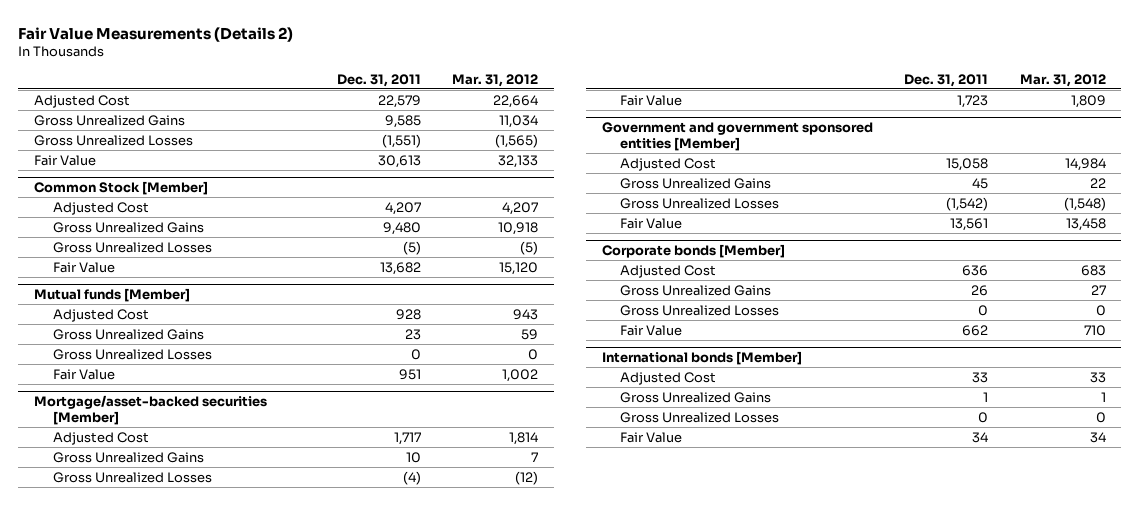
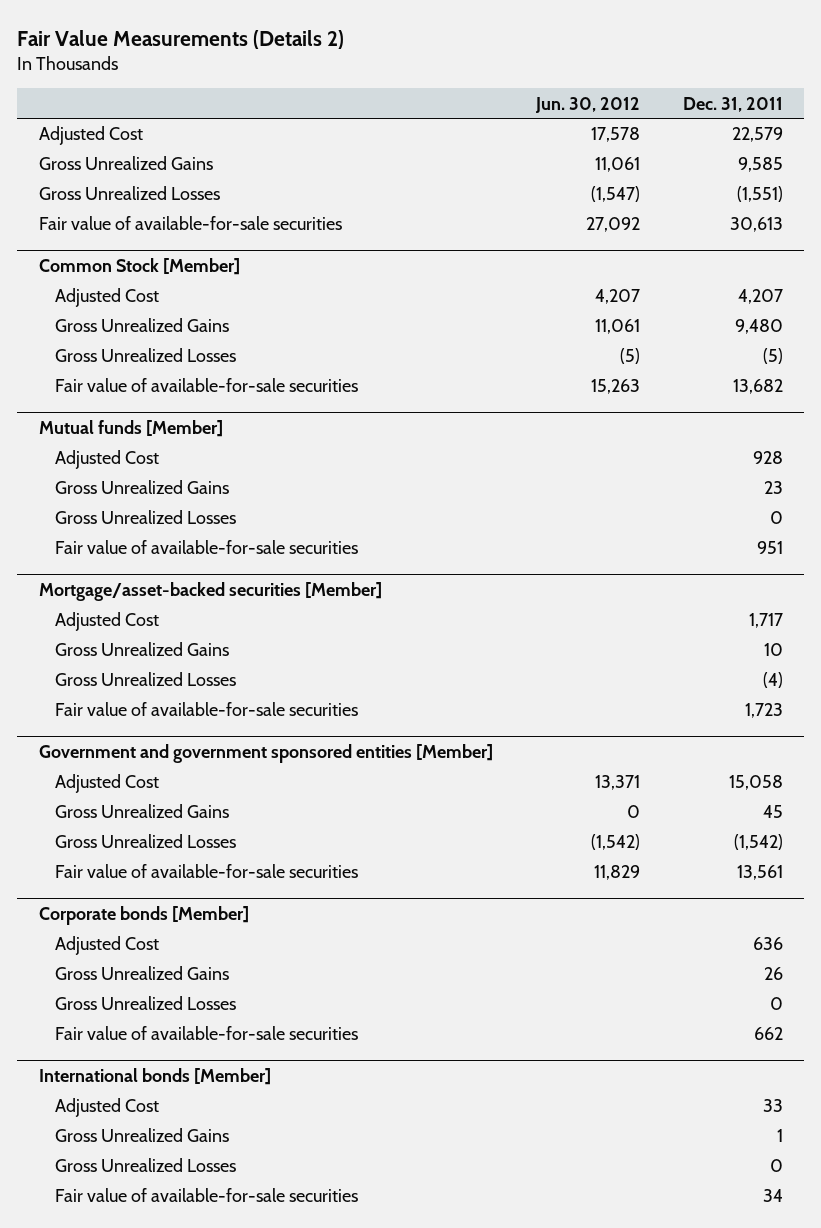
[451,73,538,87] Mar. 31, 2012 -> none
none -> [534,96,640,113] Jun. 30, 2012
[34,154,97,166] Fair Value -> [38,216,342,231] Fair value of available-for-sale securities
[52,261,115,273] Fair Value -> [54,378,358,393] Fair value of available-for-sale securities
[52,368,115,380] Fair Value -> [54,540,358,555] Fair value of available-for-sale securities
[620,94,683,106] Fair Value -> [54,702,358,717] Fair value of available-for-sale securities
[620,217,683,229] Fair Value -> [54,864,358,879] Fair value of available-for-sale securities
[620,324,683,336] Fair Value -> [54,1026,358,1041] Fair value of available-for-sale securities
[620,431,683,443] Fair Value -> [54,1188,358,1203] Fair value of available-for-sale securities

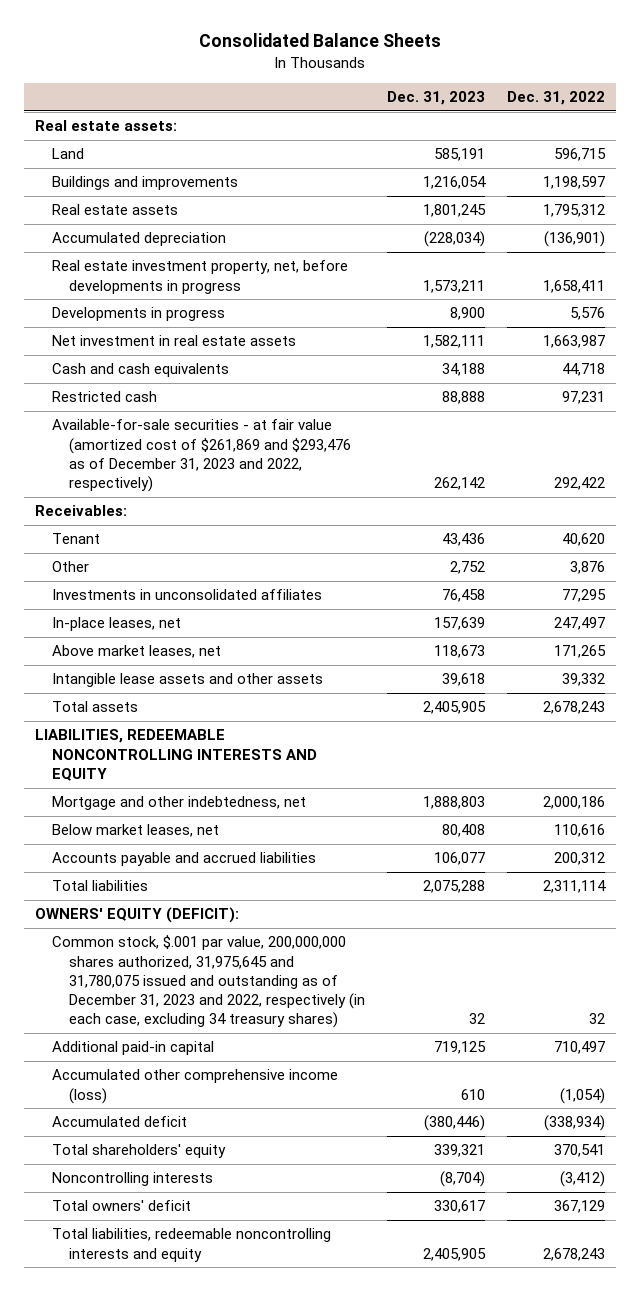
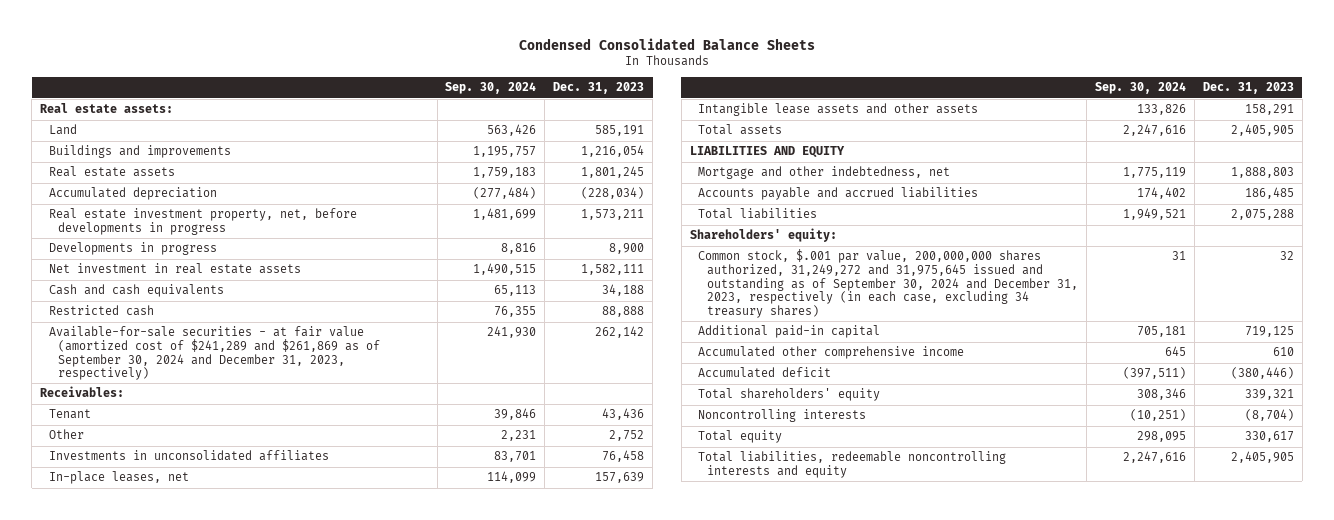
[198,33,441,48] Consolidated Balance Sheets -> [519,37,816,50] Condensed Consolidated Balance Sheets
[507,91,606,106] Dec. 31, 2022 -> none
none -> [445,82,537,95] Sep. 30, 2024
[51,419,352,493] Available-for-sale securities - at fair value (amortized cost of $261,869 and $293,476 as of December 31, 2023 and 2022, respectively) -> [48,326,380,381] Available-for-sale securities - at fair value (amortized cost of $241,289 and $261,869 as of September 30, 2024 and December 31, 2023, respectively)
[51,645,221,659] Above market leases, net -> none
[442,673,486,687] 39,618 -> [1244,104,1294,116] 158,291
[34,729,317,781] LIABILITIES, REDEEMABLE NONCONTROLLING INTERESTS AND EQUITY -> [689,146,845,159] LIABILITIES AND EQUITY
[51,824,219,838] Below market leases, net -> none
[434,852,486,866] 106,077 -> [1244,187,1294,200] 186,485
[34,907,239,924] OWNERS' EQUITY (DEFICIT): -> [689,228,837,243] Shareholders' equity:
[51,935,366,1029] Common stock, $.001 par value, 200,000,000 shares authorized, 31,975,645 and 31,780,075 issued and outstanding as of December 31, 2023 and 2022, respectively (in each case, excluding 34 treasury shares) -> [698,249,1079,318] Common stock, $.001 par value, 200,000,000 shares authorized, 31,249,272 and 31,975,645 issued and outstanding as of September 30, 2024 and December 31, 2023, respectively (in each case, excluding 34 treasury shares)
[51,1069,338,1104] Accumulated other comprehensive income (loss) -> [698,346,965,360] Accumulated other comprehensive income
[51,1200,191,1212] Total owners' deficit -> [698,430,783,444] Total equity

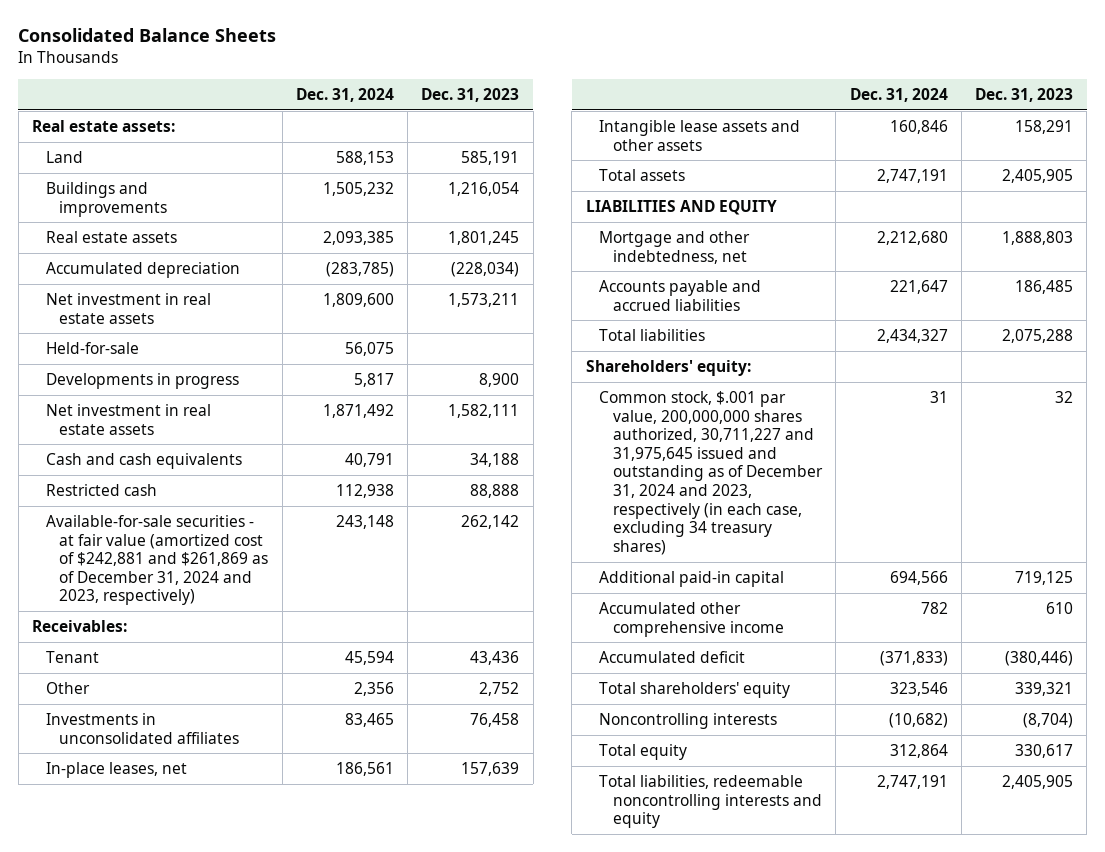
[519,37,816,50] Condensed Consolidated Balance Sheets -> [18,28,277,43] Consolidated Balance Sheets
[445,82,537,95] Sep. 30, 2024 -> none
none -> [295,87,394,102] Dec. 31, 2024
[48,208,357,235] Real estate investment property, net, before developments in progress -> [45,292,211,324] Net investment in real estate assets
none -> [45,341,139,354] Held-for-sale
[48,326,380,381] Available-for-sale securities - at fair value (amortized cost of $241,289 and $261,869 as of September 30, 2024 and December 31, 2023, respectively) -> [45,514,269,606] Available-for-sale securities - at fair value (amortized cost of $242,881 and $261,869 as of December 31, 2024 and 2023, respectively)
[698,249,1079,318] Common stock, $.001 par value, 200,000,000 shares authorized, 31,249,272 and 31,975,645 issued and outstanding as of September 30, 2024 and December 31, 2023, respectively (in each case, excluding 34 treasury shares) -> [599,390,824,555] Common stock, $.001 par value, 200,000,000 shares authorized, 30,711,227 and 31,975,645 issued and outstanding as of December 31, 2024 and 2023, respectively (in each case, excluding 34 treasury shares)

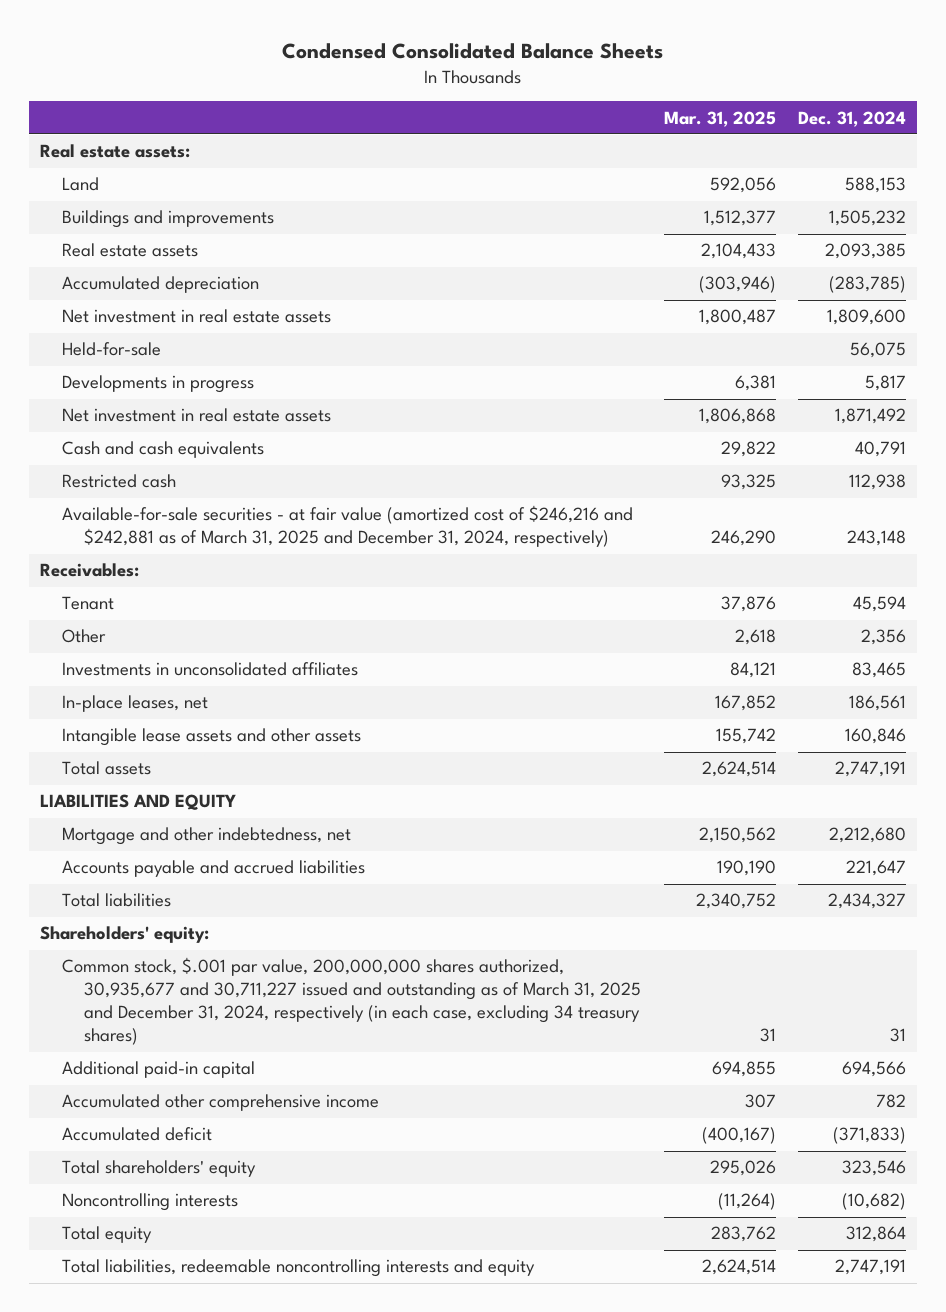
[18,28,277,43] Consolidated Balance Sheets -> [282,42,664,59] Condensed Consolidated Balance Sheets
[421,87,520,102] Dec. 31, 2023 -> none
none -> [663,110,776,127] Mar. 31, 2025
[45,514,269,606] Available-for-sale securities - at fair value (amortized cost of $242,881 and $261,869 as of December 31, 2024 and 2023, respectively) -> [62,505,634,548] Available-for-sale securities - at fair value (amortized cost of $246,216 and $242,881 as of March 31, 2025 and December 31, 2024, respectively)
[599,390,824,555] Common stock, $.001 par value, 200,000,000 shares authorized, 30,711,227 and 31,975,645 issued and outstanding as of December 31, 2024 and 2023, respectively (in each case, excluding 34 treasury shares) -> [62,957,641,1046] Common stock, $.001 par value, 200,000,000 shares authorized, 30,935,677 and 30,711,227 issued and outstanding as of March 31, 2025 and December 31, 2024, respectively (in each case, excluding 34 treasury shares)

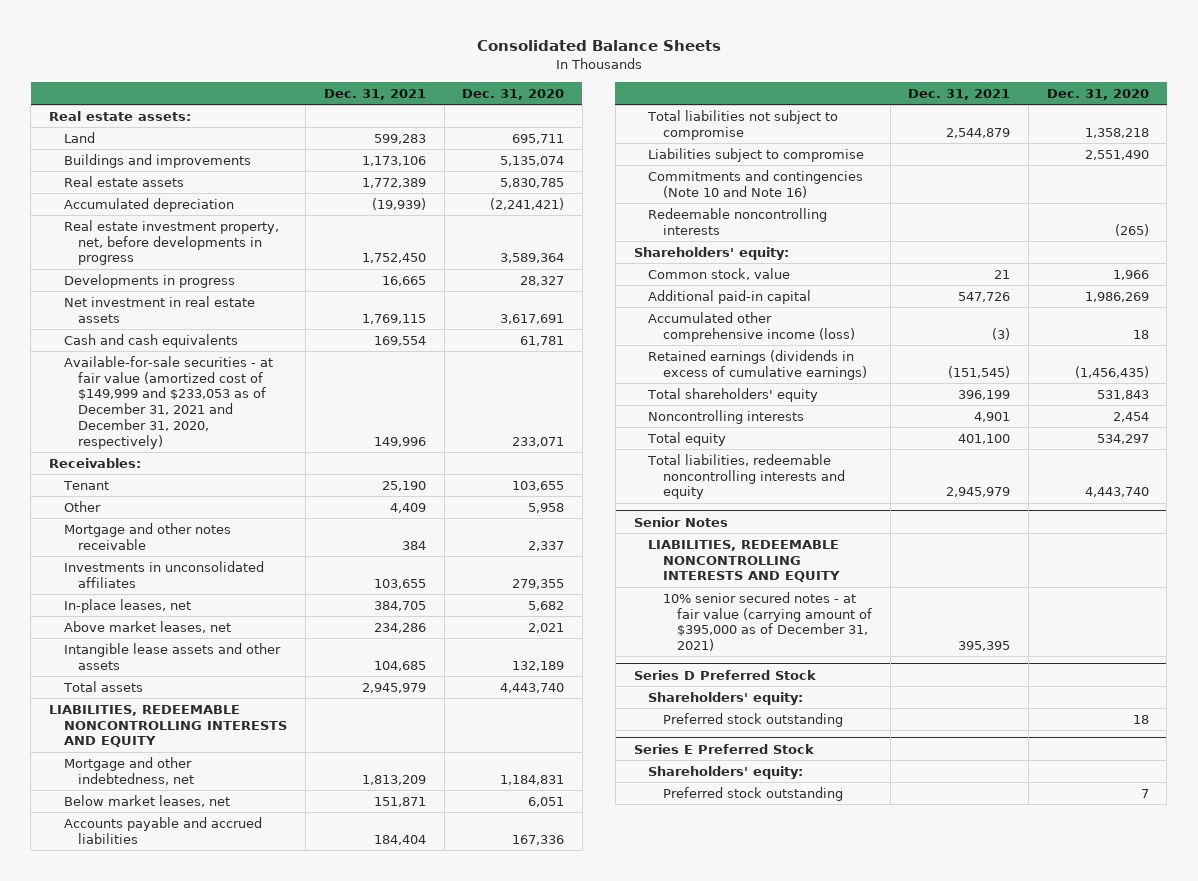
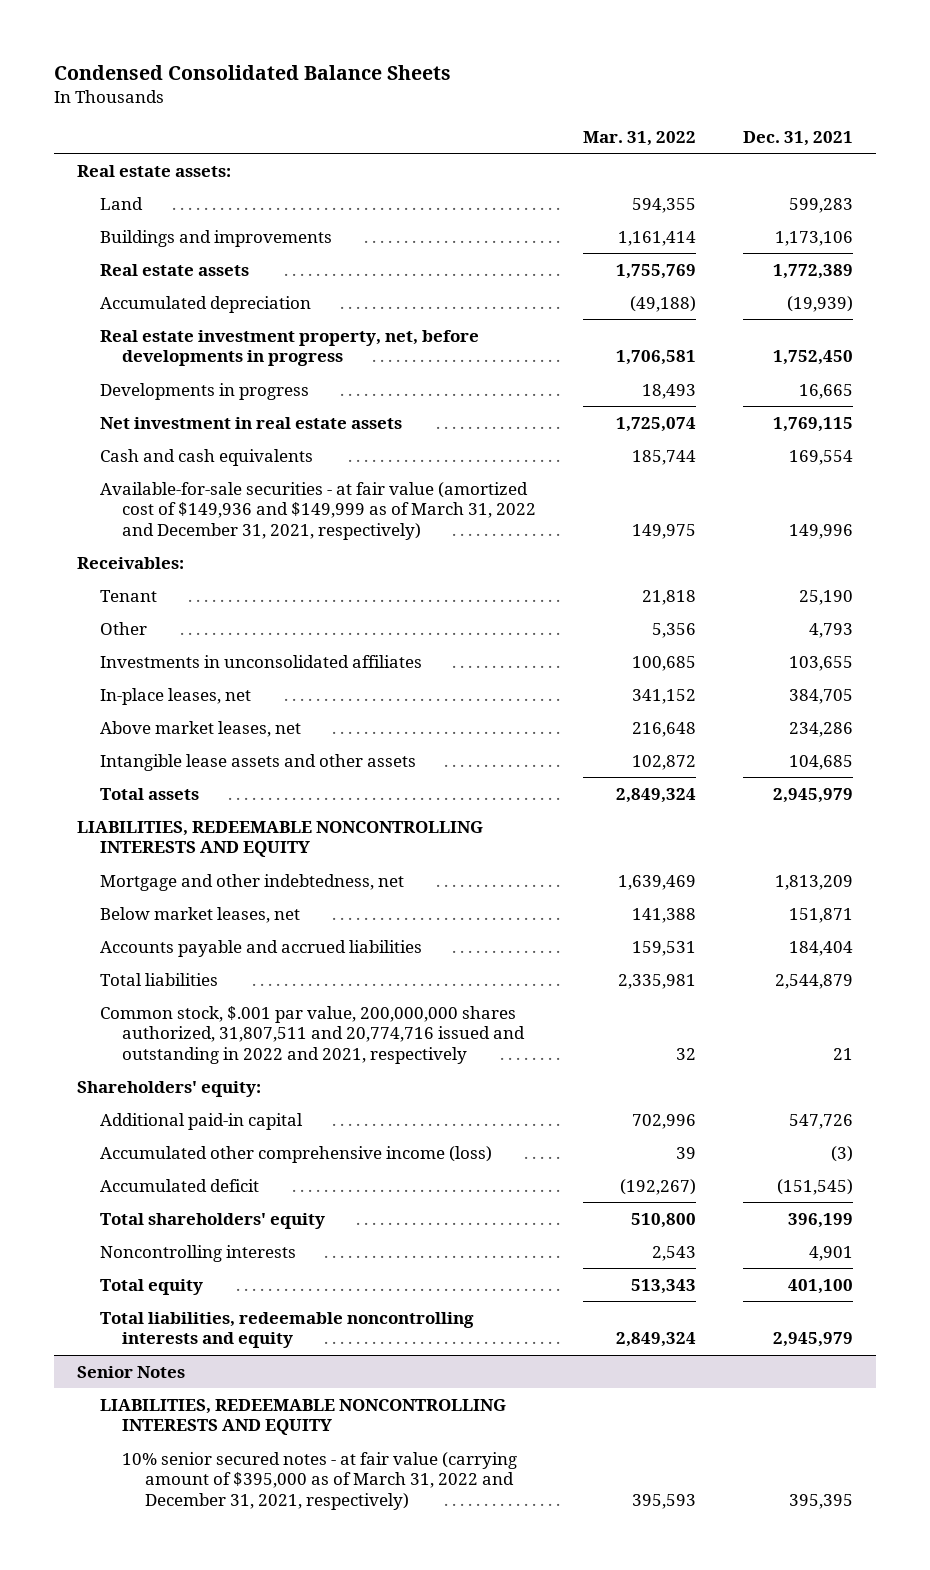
[476,40,721,52] Consolidated Balance Sheets -> [53,64,451,80] Condensed Consolidated Balance Sheets
[462,89,565,101] Dec. 31, 2020 -> none
none -> [583,130,697,146] Mar. 31, 2022
[63,355,273,449] Available-for-sale securities - at fair value (amortized cost of $149,999 and $233,053 as of December 31, 2021 and December 31, 2020, respectively) -> [99,481,537,540] Available-for-sale securities - at fair value (amortized cost of $149,936 and $149,999 as of March 31, 2022 and December 31, 2021, respectively)
[63,522,231,550] Mortgage and other notes receivable -> none
[390,502,427,513] 4,409 -> [808,622,853,638] 4,793
[648,147,865,162] Liabilities subject to compromise -> none
[648,169,864,198] Commitments and contingencies (Note 10 and Note 16) -> none
[648,207,828,235] Redeemable noncontrolling interests -> none
[647,109,839,140] Total liabilities not subject to compromise -> [99,972,218,986] Total liabilities
none -> [99,1005,526,1064] Common stock, $.001 par value, 200,000,000 shares authorized, 31,807,511 and 20,774,716 issued and outstanding in 2022 and 2021, respectively
[648,267,791,280] Common stock, value -> none
[648,349,867,380] Retained earnings (dividends in excess of cumulative earnings) -> [99,1178,259,1192] Accumulated deficit
[633,669,816,680] Series D Preferred Stock -> none
[648,691,804,705] Shareholders' equity: -> none
[662,712,843,727] Preferred stock outstanding -> none
[633,743,814,754] Series E Preferred Stock -> none
[648,765,804,779] Shareholders' equity: -> none
[662,786,843,801] Preferred stock outstanding -> none
[662,591,873,652] 10% senior secured notes - at fair value (carrying amount of $395,000 as of December 31, 2021) -> [122,1451,518,1510] 10% senior secured notes - at fair value (carrying amount of $395,000 as of March 31, 2022 and December 31, 2021, respectively)

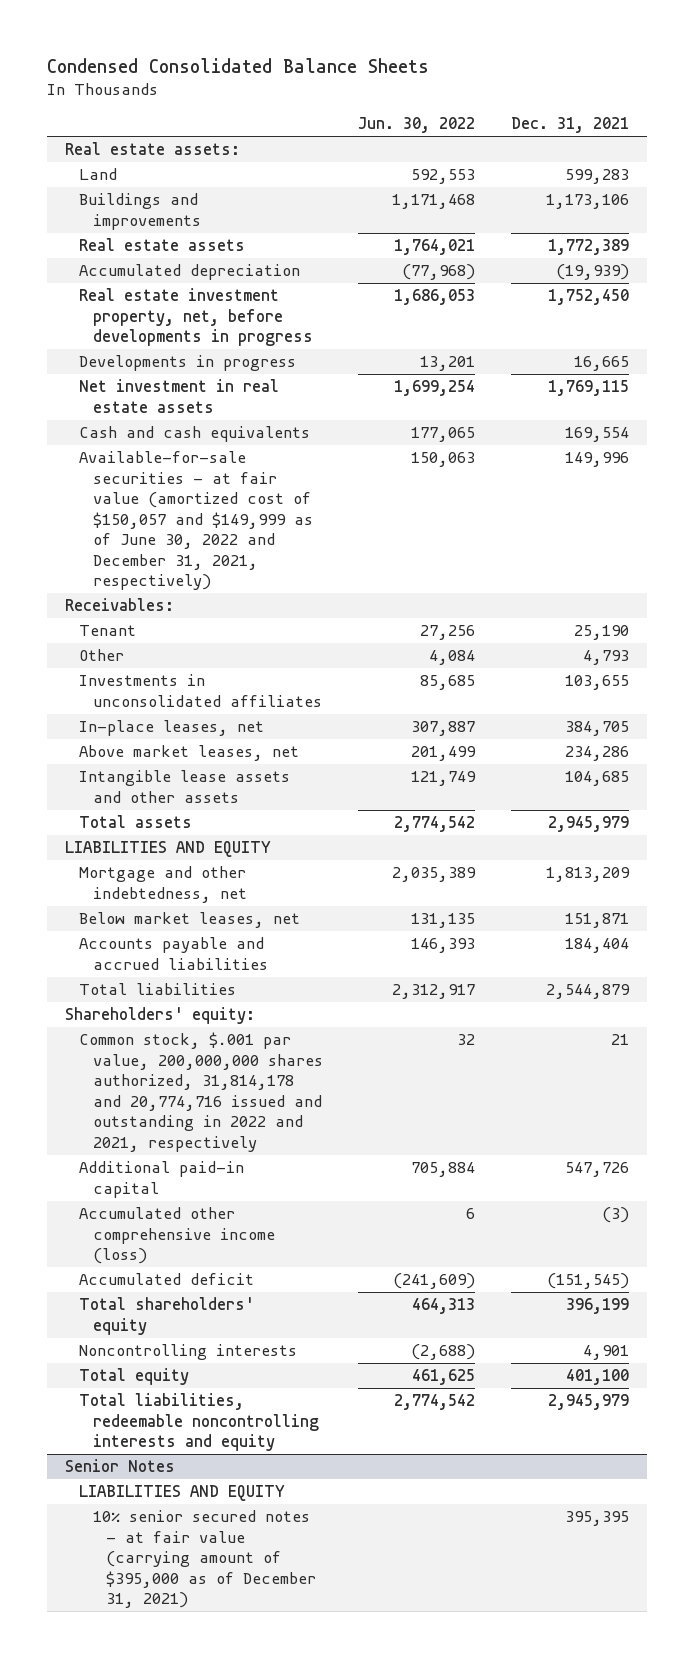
[583,130,697,146] Mar. 31, 2022 -> none
none -> [358,117,476,134] Jun. 30, 2022
[99,481,537,540] Available-for-sale securities - at fair value (amortized cost of $149,936 and $149,999 as of March 31, 2022 and December 31, 2021, respectively) -> [78,451,313,591] Available-for-sale securities - at fair value (amortized cost of $150,057 and $149,999 as of June 30, 2022 and December 31, 2021, respectively)
[77,820,484,858] LIABILITIES, REDEEMABLE NONCONTROLLING INTERESTS AND EQUITY -> [65,841,272,858] LIABILITIES AND EQUITY
[99,1005,526,1064] Common stock, $.001 par value, 200,000,000 shares authorized, 31,807,511 and 20,774,716 issued and outstanding in 2022 and 2021, respectively -> none
none -> [78,1032,323,1152] Common stock, $.001 par value, 200,000,000 shares authorized, 31,814,178 and 20,774,716 issued and outstanding in 2022 and 2021, respectively
[99,1398,506,1436] LIABILITIES, REDEEMABLE NONCONTROLLING INTERESTS AND EQUITY -> [78,1485,285,1502] LIABILITIES AND EQUITY
[122,1451,518,1510] 10% senior secured notes - at fair value (carrying amount of $395,000 as of March 31, 2022 and December 31, 2021, respectively) -> [92,1510,317,1609] 10% senior secured notes - at fair value (carrying amount of $395,000 as of December 31, 2021)

